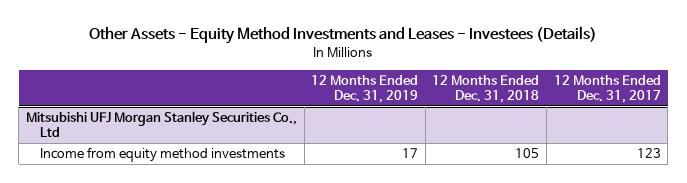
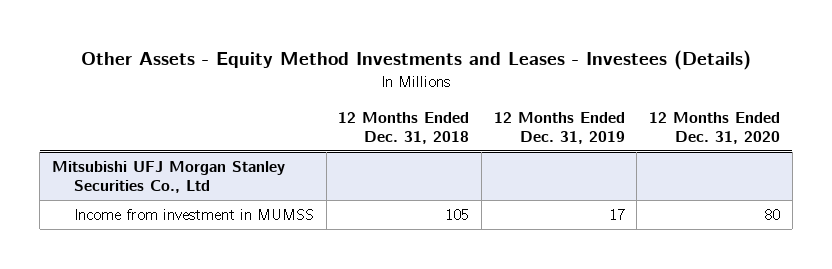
[553,74,661,104] 12 Months Ended Dec. 31, 2017 -> none
none -> [648,111,780,145] 12 Months Ended Dec. 31, 2020
[40,146,286,162] Income from equity method investments -> [73,208,314,220] Income from investment in MUMSS

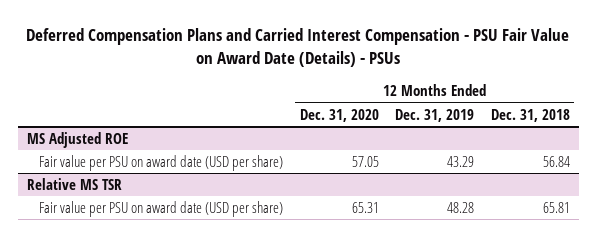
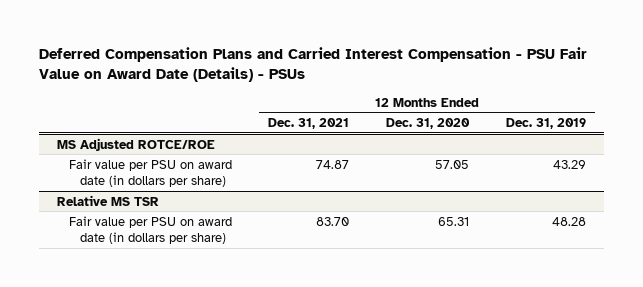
[491,108,571,122] Dec. 31, 2018 -> none
none -> [268,117,350,129] Dec. 31, 2021
[26,131,128,148] MS Adjusted ROE -> [57,137,216,151] MS Adjusted ROTCE/ROE
[38,154,283,171] Fair value per PSU on award date (USD per share) -> [68,158,232,187] Fair value per PSU on award date (in dollars per share)
[38,200,283,217] Fair value per PSU on award date (USD per share) -> [68,215,232,244] Fair value per PSU on award date (in dollars per share)

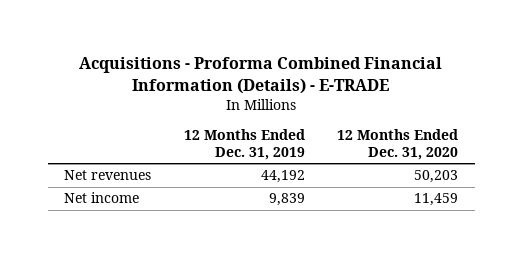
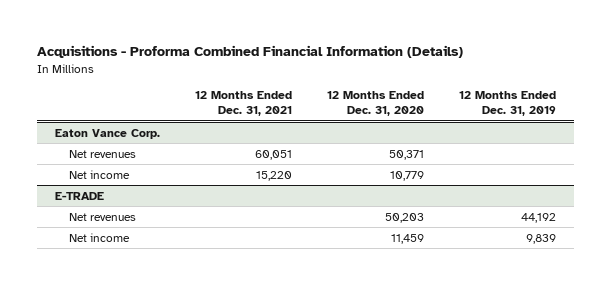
[79,57,443,95] Acquisitions - Proforma Combined Financial Information (Details) - E-TRADE -> [37,45,464,59] Acquisitions - Proforma Combined Financial Information (Details)
none -> [195,91,293,117] 12 Months Ended Dec. 31, 2021
none -> [54,128,160,139] Eaton Vance Corp.
none -> [68,149,136,158] Net revenues
none -> [68,169,130,179] Net income
none -> [54,191,104,200] E-TRADE

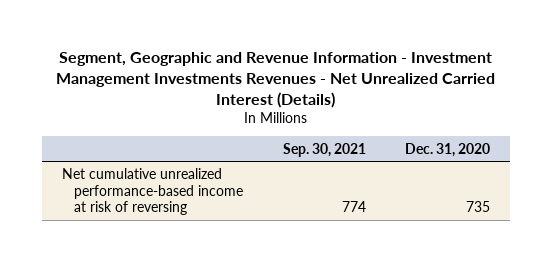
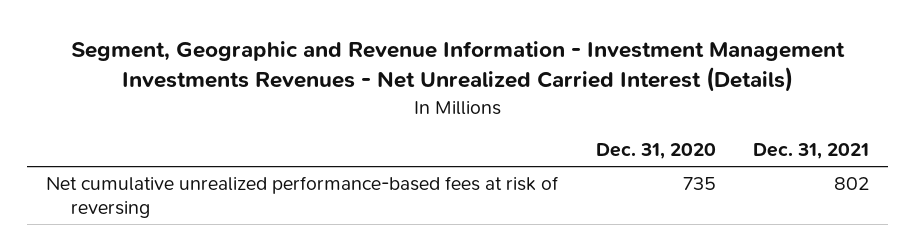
[282,142,366,157] Sep. 30, 2021 -> none
none -> [753,143,870,160] Dec. 31, 2021
[61,168,244,216] Net cumulative unrealized performance-based income at risk of reversing -> [46,176,560,219] Net cumulative unrealized performance-based fees at risk of reversing

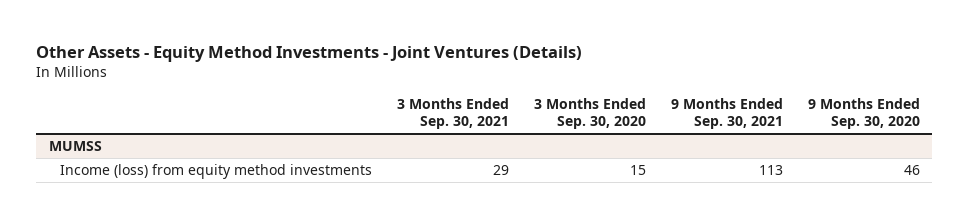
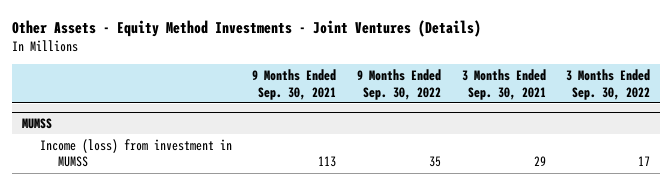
[534,97,647,130] 3 Months Ended Sep. 30, 2020 -> none
[807,97,920,130] 9 Months Ended Sep. 30, 2020 -> none
none -> [357,69,442,100] 9 Months Ended Sep. 30, 2022
none -> [566,69,651,100] 3 Months Ended Sep. 30, 2022
[60,164,373,180] Income (loss) from equity method investments -> [39,138,232,168] Income (loss) from investment in MUMSS

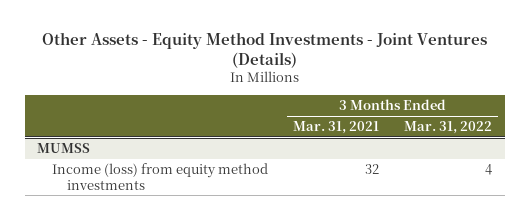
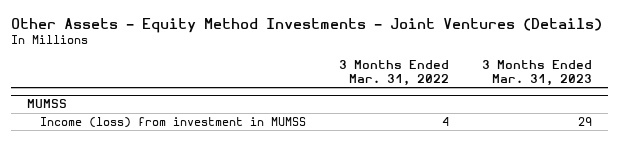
[293,121,380,135] Mar. 31, 2021 -> none
none -> [481,59,592,87] 3 Months Ended Mar. 31, 2023
[51,163,268,190] Income (loss) from equity method investments -> [40,117,307,129] Income (loss) from investment in MUMSS

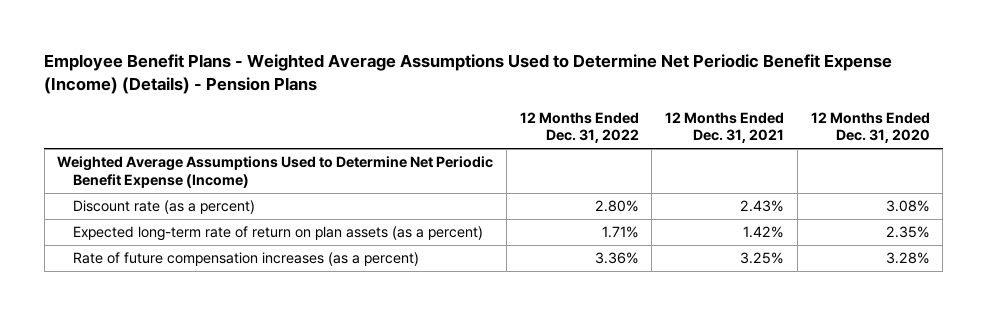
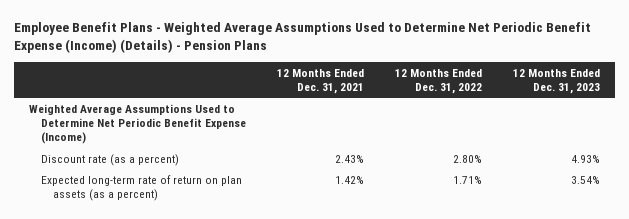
[810,111,930,144] 12 Months Ended Dec. 31, 2020 -> none
none -> [512,68,600,94] 12 Months Ended Dec. 31, 2023
[73,252,420,267] Rate of future compensation increases (as a percent) -> none

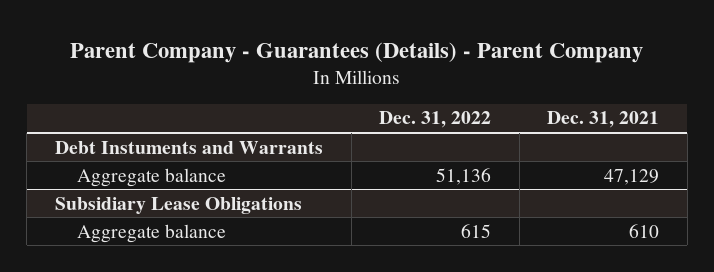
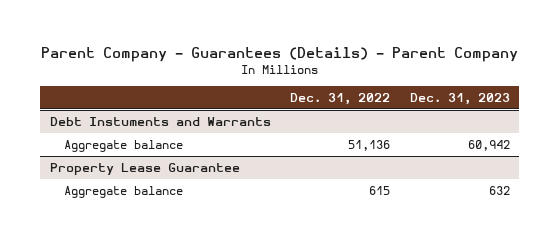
[547,111,660,129] Dec. 31, 2021 -> none
none -> [409,92,510,105] Dec. 31, 2023
[55,196,303,214] Subsidiary Lease Obligations -> [49,162,240,175] Property Lease Guarantee

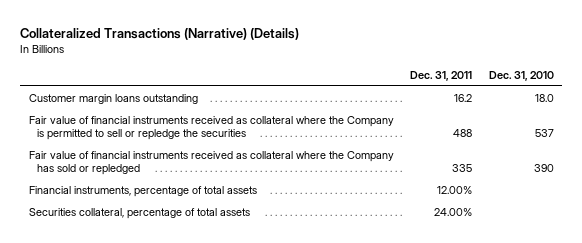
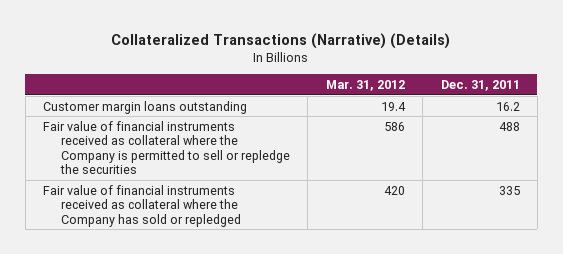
[488,70,554,81] Dec. 31, 2010 -> none
none -> [325,79,405,91] Mar. 31, 2012
[28,185,257,197] Financial instruments, percentage of total assets -> none
[28,207,250,219] Securities collateral, percentage of total assets -> none

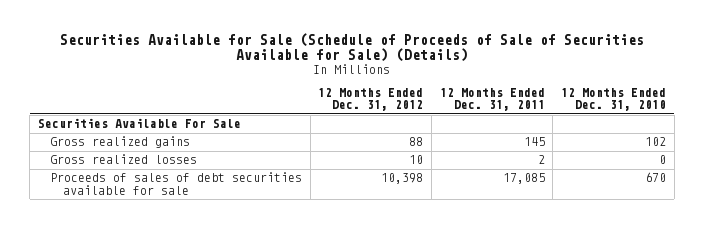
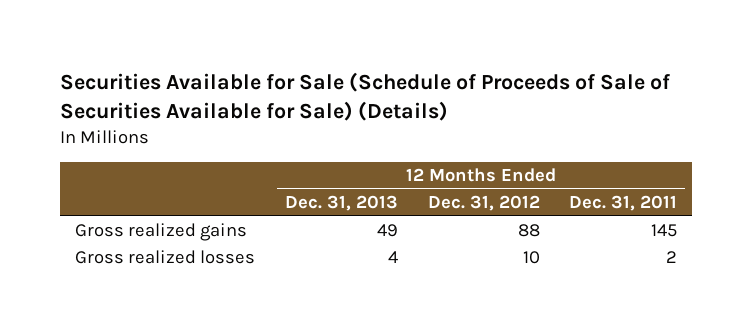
[560,87,666,112] 12 Months Ended Dec. 31, 2010 -> none
none -> [284,195,398,212] Dec. 31, 2013
[37,118,241,129] Securities Available For Sale -> none
[50,172,303,195] Proceeds of sales of debt securities available for sale -> none

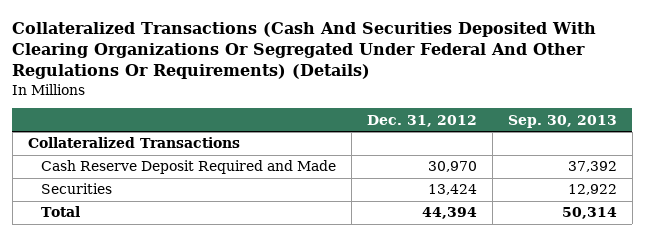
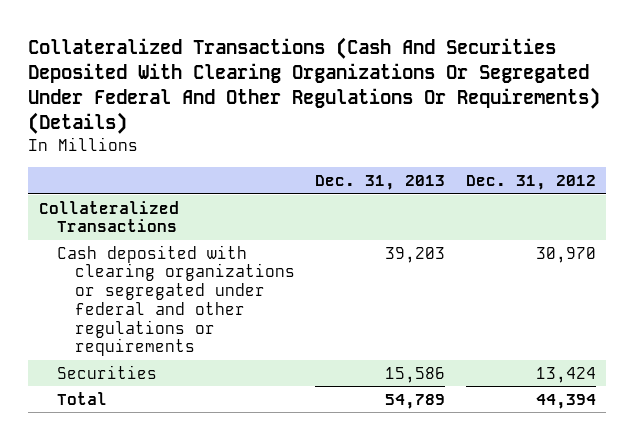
[507,114,617,128] Sep. 30, 2013 -> none
none -> [315,175,446,191] Dec. 31, 2013
[40,160,336,175] Cash Reserve Deposit Required and Made -> [56,244,295,357] Cash deposited with clearing organizations or segregated under federal and other regulations or requirements

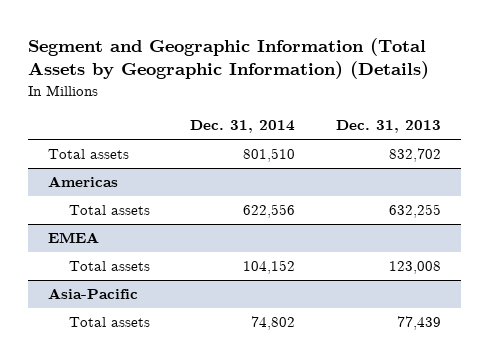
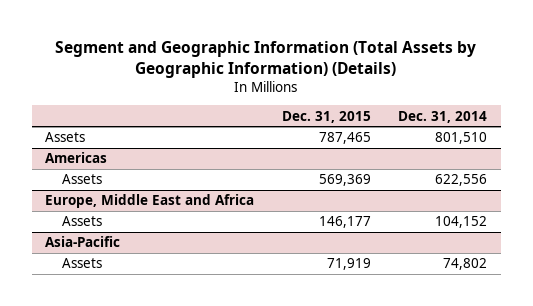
[335,120,441,134] Dec. 31, 2013 -> none
none -> [281,110,371,123] Dec. 31, 2015
[48,149,130,160] Total assets -> [45,132,86,143] Assets
[68,205,150,216] Total assets -> [62,174,103,185] Assets
[48,232,100,244] EMEA -> [45,194,255,209] Europe, Middle East and Africa
[68,261,150,272] Total assets -> [62,216,103,227] Assets
[68,317,150,328] Total assets -> [62,258,103,269] Assets

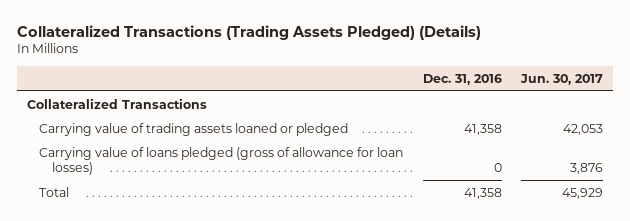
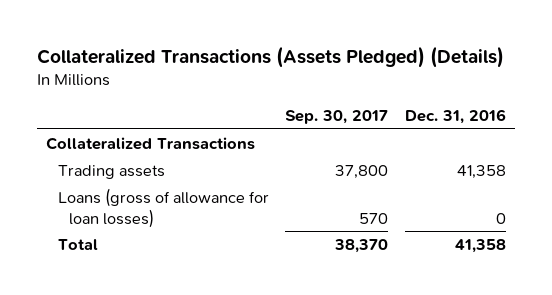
[17,24,482,40] Collateralized Transactions (Trading Assets Pledged) (Details) -> [37,46,505,69] Collateralized Transactions (Assets Pledged) (Details)
[520,73,604,85] Jun. 30, 2017 -> none
none -> [285,109,389,124] Sep. 30, 2017
[39,122,349,136] Carrying value of trading assets loaned or pledged -> [57,165,165,180] Trading assets
[39,146,404,175] Carrying value of loans pledged (gross of allowance for loan losses) -> [57,188,269,228] Loans (gross of allowance for loan losses)

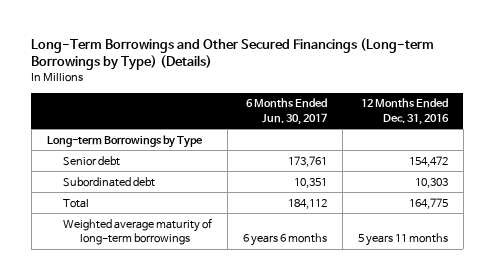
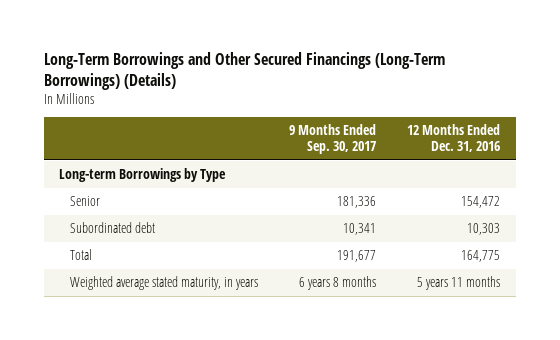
[31,37,435,71] Long-Term Borrowings and Other Secured Financings (Long-term Borrowings by Type) (Details) -> [43,51,445,90] Long-Term Borrowings and Other Secured Financings (Long-Term Borrowings) (Details)
[246,98,328,125] 6 Months Ended Jun. 30, 2017 -> none
none -> [289,123,377,155] 9 Months Ended Sep. 30, 2017
[63,155,121,166] Senior debt -> [70,196,101,207] Senior
[63,217,213,246] Weighted average maturity of long-term borrowings -> [70,276,259,291] Weighted average stated maturity, in years

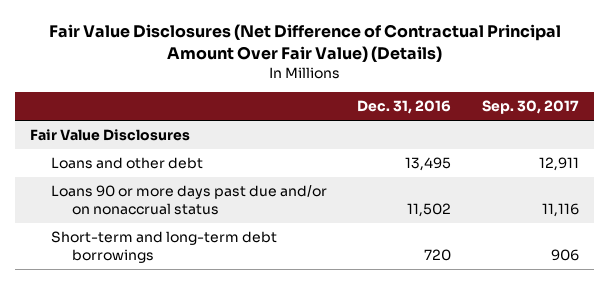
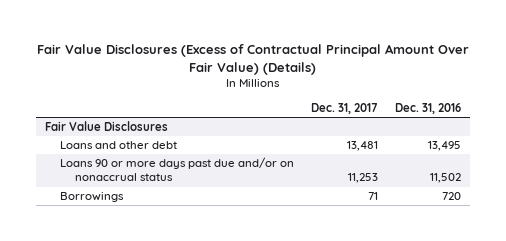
[48,24,561,62] Fair Value Disclosures (Net Difference of Contractual Principal Amount Over Fair Value) (Details) -> [37,44,470,75] Fair Value Disclosures (Excess of Contractual Principal Amount Over Fair Value) (Details)
[481,100,579,115] Sep. 30, 2017 -> none
none -> [311,102,379,114] Dec. 31, 2017
[50,231,277,263] Short-term and long-term debt borrowings -> [59,192,124,203] Borrowings

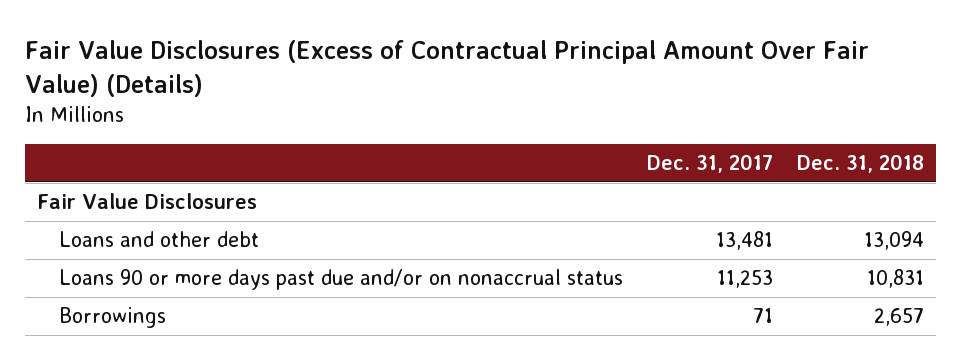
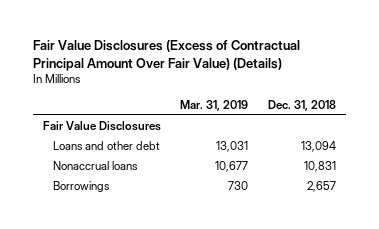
[646,153,773,173] Dec. 31, 2017 -> none
none -> [180,99,249,111] Mar. 31, 2019
[58,269,623,291] Loans 90 or more days past due and/or on nonaccrual status -> [52,161,138,171] Nonaccrual loans

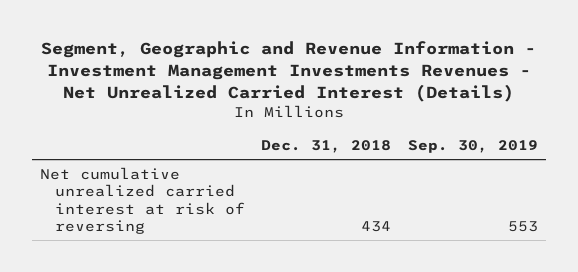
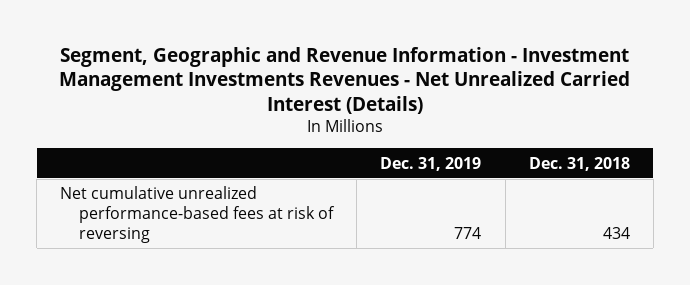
[407,139,538,153] Sep. 30, 2019 -> none
none -> [380,156,482,171] Dec. 31, 2019
[40,167,245,234] Net cumulative unrealized carried interest at risk of reversing -> [60,186,336,244] Net cumulative unrealized performance-based fees at risk of reversing

